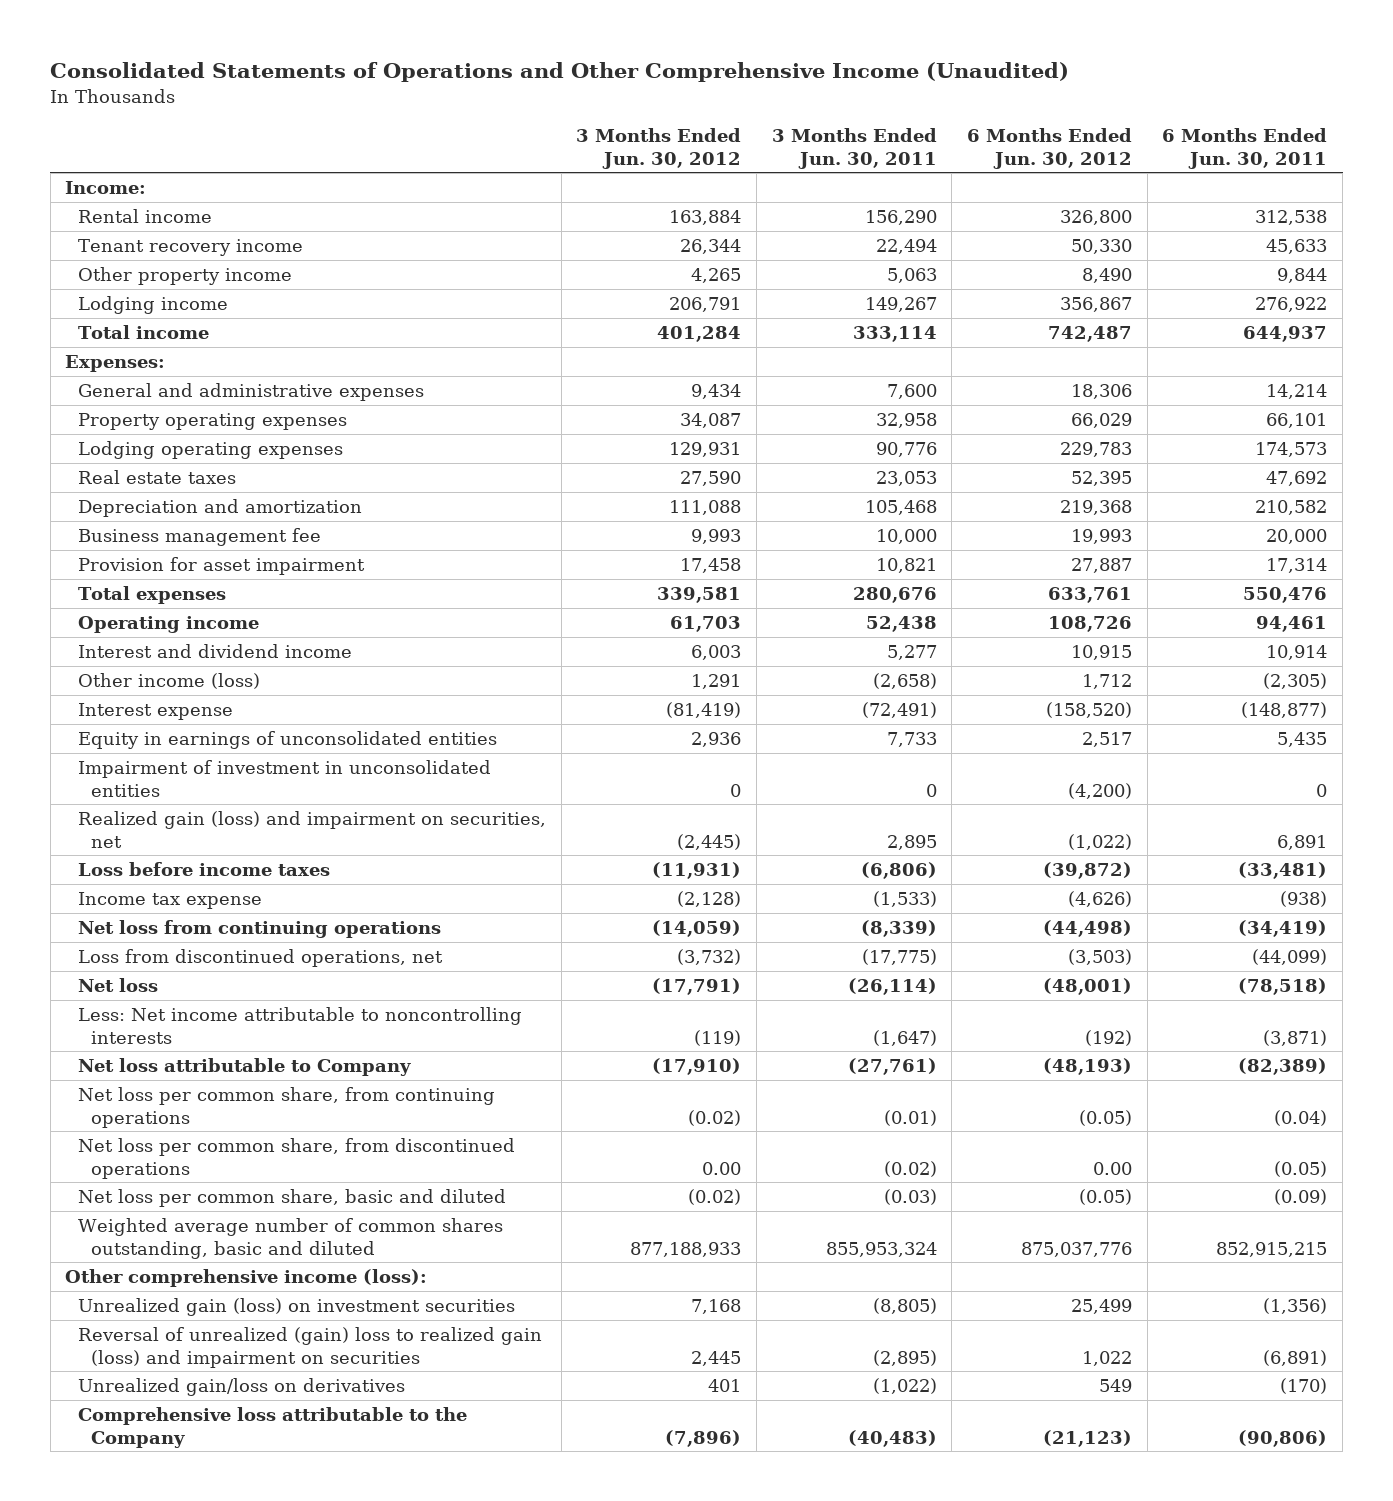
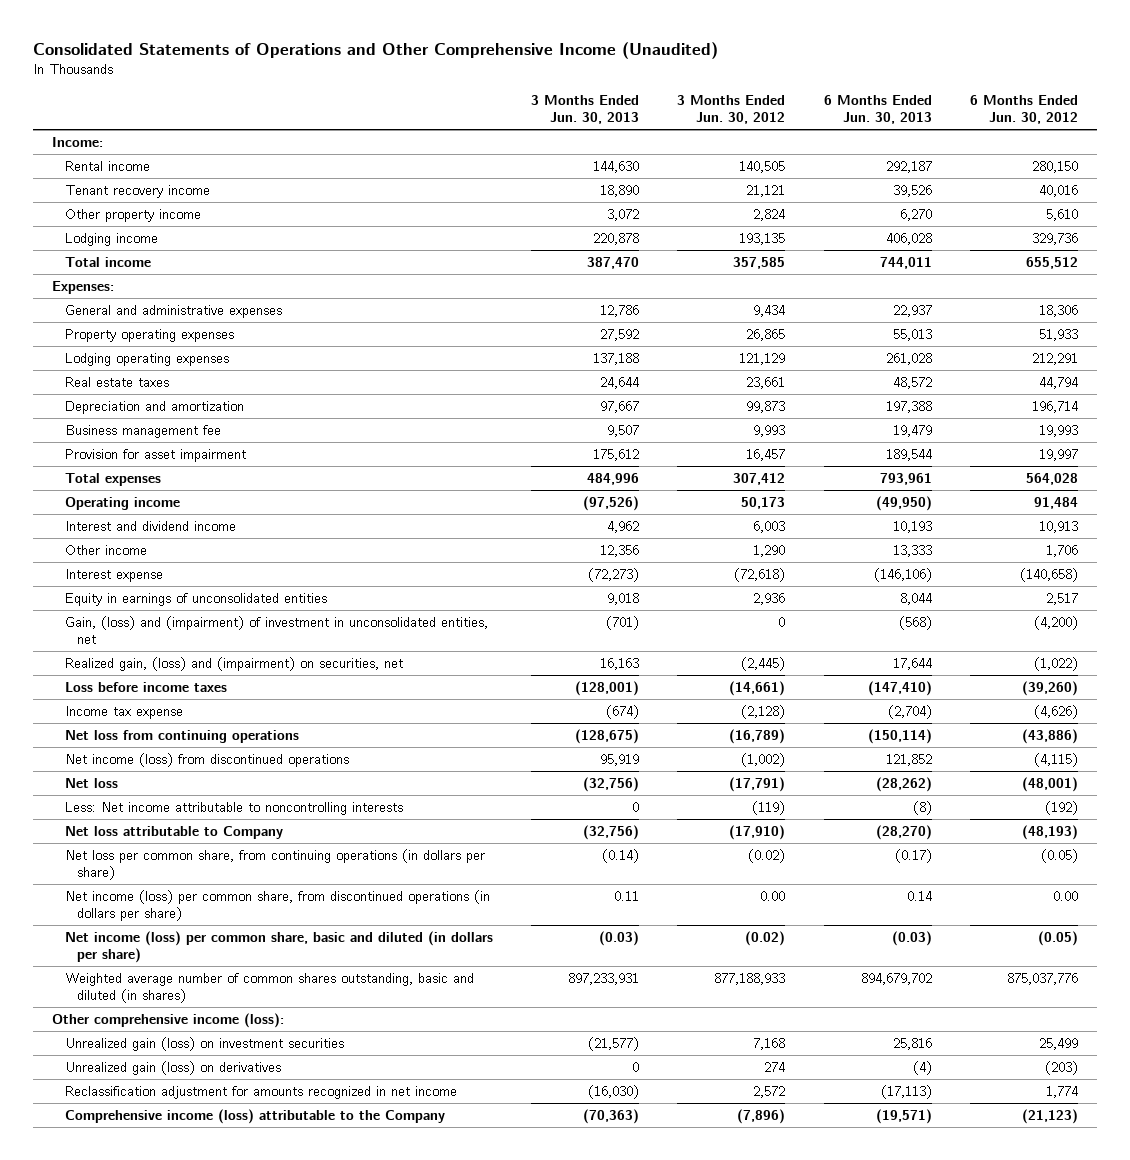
[771,128,937,169] 3 Months Ended Jun. 30, 2011 -> none
[1162,128,1328,169] 6 Months Ended Jun. 30, 2011 -> none
none -> [530,95,639,125] 3 Months Ended Jun. 30, 2013
none -> [823,95,932,125] 6 Months Ended Jun. 30, 2013
[669,210,742,226] 163,884 -> [739,160,786,173] 140,505
[1060,210,1133,226] 326,800 -> [1032,160,1079,173] 280,150
[680,239,742,255] 26,344 -> [746,184,786,197] 21,121
[1071,239,1133,255] 50,330 -> [1039,184,1079,197] 40,016
[691,268,742,284] 4,265 -> [753,208,786,221] 2,824
[1082,268,1133,284] 8,490 -> [1046,208,1079,221] 5,610
[669,297,742,313] 206,791 -> [739,232,786,245] 193,135
[1060,297,1133,313] 356,867 -> [1032,232,1079,245] 329,736
[657,326,742,343] 401,284 -> [733,256,786,269] 357,585
[1048,326,1133,343] 742,487 -> [1026,256,1079,269] 655,512
[680,413,742,429] 34,087 -> [746,328,786,341] 26,865
[1071,413,1133,429] 66,029 -> [1039,328,1079,341] 51,933
[669,442,742,458] 129,931 -> [739,352,786,365] 121,129
[1060,442,1133,458] 229,783 -> [1032,352,1079,365] 212,291
[680,471,742,487] 27,590 -> [746,376,786,389] 23,661
[1071,471,1133,487] 52,395 -> [1039,376,1079,389] 44,794
[669,500,742,516] 111,088 -> [746,400,786,413] 99,873
[1060,500,1133,516] 219,368 -> [1032,400,1079,413] 196,714
[680,558,742,574] 17,458 -> [746,448,786,461] 16,457
[1071,558,1133,574] 27,887 -> [1039,448,1079,461] 19,997
[657,587,742,604] 339,581 -> [733,472,786,485] 307,412
[1048,587,1133,604] 633,761 -> [1026,472,1079,485] 564,028
[670,616,742,633] 61,703 -> [741,496,786,509] 50,173
[1048,616,1133,633] 108,726 -> [1034,496,1079,509] 91,484
[1071,645,1133,661] 10,915 -> [1039,520,1079,533] 10,913
[78,673,261,690] Other income (loss) -> [64,544,147,555] Other income
[691,674,742,690] 1,291 -> [753,544,786,557] 1,290
[1082,674,1133,690] 1,712 -> [1046,544,1079,557] 1,706
[666,702,742,719] (81,419) -> [734,567,786,582] (72,618)
[1046,702,1133,719] (158,520) -> [1020,567,1079,582] (140,658)
[78,760,492,797] Impairment of investment in unconsolidated entities -> [64,615,488,644] Gain, (loss) and (impairment) of investment in unconsolidated entities, net
[78,811,547,848] Realized gain (loss) and impairment on securities, net -> [64,656,403,671] Realized gain, (loss) and (impairment) on securities, net
[652,862,742,880] (11,931) -> [729,680,786,696] (14,661)
[1043,862,1133,880] (39,872) -> [1022,680,1079,696] (39,260)
[652,920,742,938] (14,059) -> [729,728,786,744] (16,789)
[1043,920,1133,938] (44,498) -> [1022,728,1079,744] (43,886)
[78,949,444,968] Loss from discontinued operations, net -> [64,752,349,767] Net income (loss) from discontinued operations
[677,949,742,966] (3,732) -> [741,752,786,767] (1,002)
[1068,949,1133,966] (3,503) -> [1034,752,1079,767] (4,115)
[78,1087,496,1128] Net loss per common share, from continuing operations -> [64,848,485,880] Net loss per common share, from continuing operations (in dollars per share)
[78,1138,516,1179] Net loss per common share, from discontinued operations -> [64,889,490,921] Net income (loss) per common share, from discontinued operations (in dollars per share)
[78,1189,507,1208] Net loss per common share, basic and diluted -> [64,930,493,963] Net income (loss) per common share, basic and diluted (in dollars per share)
[78,1218,504,1259] Weighted average number of common shares outstanding, basic and diluted -> [64,972,474,1003] Weighted average number of common shares outstanding, basic and diluted (in shares)
[78,1327,543,1368] Reversal of unrealized (gain) loss to realized gain (loss) and impairment on securities -> none
[78,1378,406,1397] Unrealized gain/loss on derivatives -> [64,1060,281,1075] Unrealized gain (loss) on derivatives
[708,1379,742,1393] 401 -> [764,1061,786,1072] 274
[1099,1379,1133,1393] 549 -> [1045,1060,1079,1075] (203)
none -> [64,1085,457,1099] Reclassification adjustment for amounts recognized in net income
[78,1407,468,1448] Comprehensive loss attributable to the Company -> [64,1108,445,1124] Comprehensive income (loss) attributable to the Company

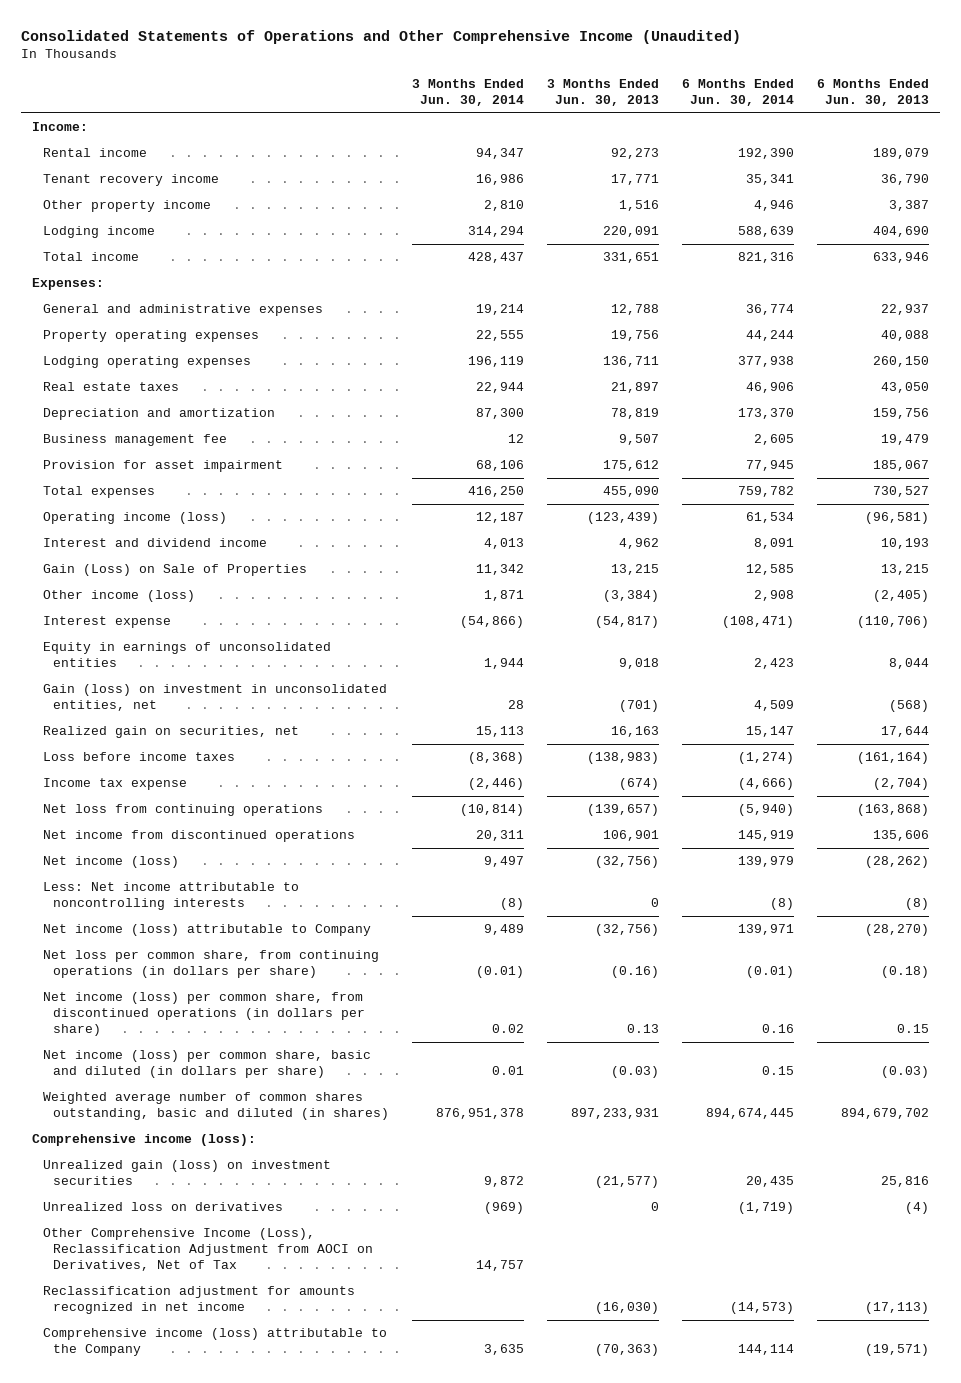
[677,95,786,125] 3 Months Ended Jun. 30, 2012 -> none
[970,95,1079,125] 6 Months Ended Jun. 30, 2012 -> none
none -> [412,79,525,107] 3 Months Ended Jun. 30, 2014
none -> [681,79,794,107] 6 Months Ended Jun. 30, 2014
[592,160,639,173] 144,630 -> [611,148,660,160] 92,273
[885,160,932,173] 292,187 -> [872,148,929,160] 189,079
[599,184,639,197] 18,890 -> [611,174,660,186] 17,771
[892,184,932,197] 39,526 -> [880,174,929,186] 36,790
[606,208,639,221] 3,072 -> [619,200,660,212] 1,516
[899,208,932,221] 6,270 -> [888,200,929,212] 3,387
[592,232,639,245] 220,878 -> [603,226,660,238] 220,091
[885,232,932,245] 406,028 -> [872,226,929,238] 404,690
[586,256,639,269] 387,470 -> [603,252,660,264] 331,651
[879,256,932,269] 744,011 -> [872,252,929,264] 633,946
[599,304,639,317] 12,786 -> [611,304,660,316] 12,788
[599,328,639,341] 27,592 -> [611,330,660,342] 19,756
[892,328,932,341] 55,013 -> [880,330,929,342] 40,088
[592,352,639,365] 137,188 -> [603,356,660,368] 136,711
[885,352,932,365] 261,028 -> [872,356,929,368] 260,150
[599,376,639,389] 24,644 -> [611,382,660,394] 21,897
[892,376,932,389] 48,572 -> [880,382,929,394] 43,050
[599,400,639,413] 97,667 -> [611,408,660,420] 78,819
[885,400,932,413] 197,388 -> [872,408,929,420] 159,756
[885,448,932,461] 189,544 -> [872,460,929,472] 185,067
[586,472,639,485] 484,996 -> [603,486,660,498] 455,090
[879,472,932,485] 793,961 -> [872,486,929,498] 730,527
[64,496,180,510] Operating income -> [42,512,227,525] Operating income (loss)
[582,495,639,511] (97,526) -> [587,512,660,525] (123,439)
[875,495,932,511] (49,950) -> [864,512,929,525] (96,581)
none -> [42,564,307,577] Gain (Loss) on Sale of Properties
[64,544,147,555] Other income -> [42,590,195,603] Other income (loss)
[599,544,639,557] 12,356 -> [603,590,660,603] (3,384)
[892,544,932,557] 13,333 -> [872,590,929,603] (2,405)
[587,567,639,582] (72,273) -> [595,616,660,629] (54,817)
[873,567,932,582] (146,106) -> [856,616,929,629] (110,706)
[64,615,488,644] Gain, (loss) and (impairment) of investment in unconsolidated entities, net -> [42,684,387,712] Gain (loss) on investment in unconsolidated entities, net
[64,656,403,671] Realized gain, (loss) and (impairment) on securities, net -> [42,726,299,739] Realized gain on securities, net
[574,680,639,696] (128,001) -> [587,752,660,765] (138,983)
[867,680,932,696] (147,410) -> [856,752,929,765] (161,164)
[574,728,639,744] (128,675) -> [587,804,660,817] (139,657)
[867,728,932,744] (150,114) -> [856,804,929,817] (163,868)
[64,752,349,767] Net income (loss) from discontinued operations -> [42,830,355,843] Net income from discontinued operations
[599,753,639,766] 95,919 -> [603,830,660,842] 106,901
[885,753,932,766] 121,852 -> [872,830,929,842] 135,606
[64,777,118,788] Net loss -> [42,856,179,869] Net income (loss)
[64,825,283,839] Net loss attributable to Company -> [42,924,371,937] Net income (loss) attributable to Company
[601,848,639,863] (0.14) -> [611,966,660,979] (0.16)
[894,848,932,863] (0.17) -> [880,966,929,979] (0.18)
[613,890,639,901] 0.11 -> [627,1024,660,1034] 0.13
[906,890,932,901] 0.14 -> [896,1024,929,1034] 0.15
[51,1012,284,1028] Other comprehensive income (loss): -> [32,1134,257,1147] Comprehensive income (loss):
[64,1060,281,1075] Unrealized gain (loss) on derivatives -> [42,1202,283,1212] Unrealized loss on derivatives
none -> [42,1228,374,1272] Other Comprehensive Income (Loss), Reclassification Adjustment from AOCI on Derivatives, Net of Tax

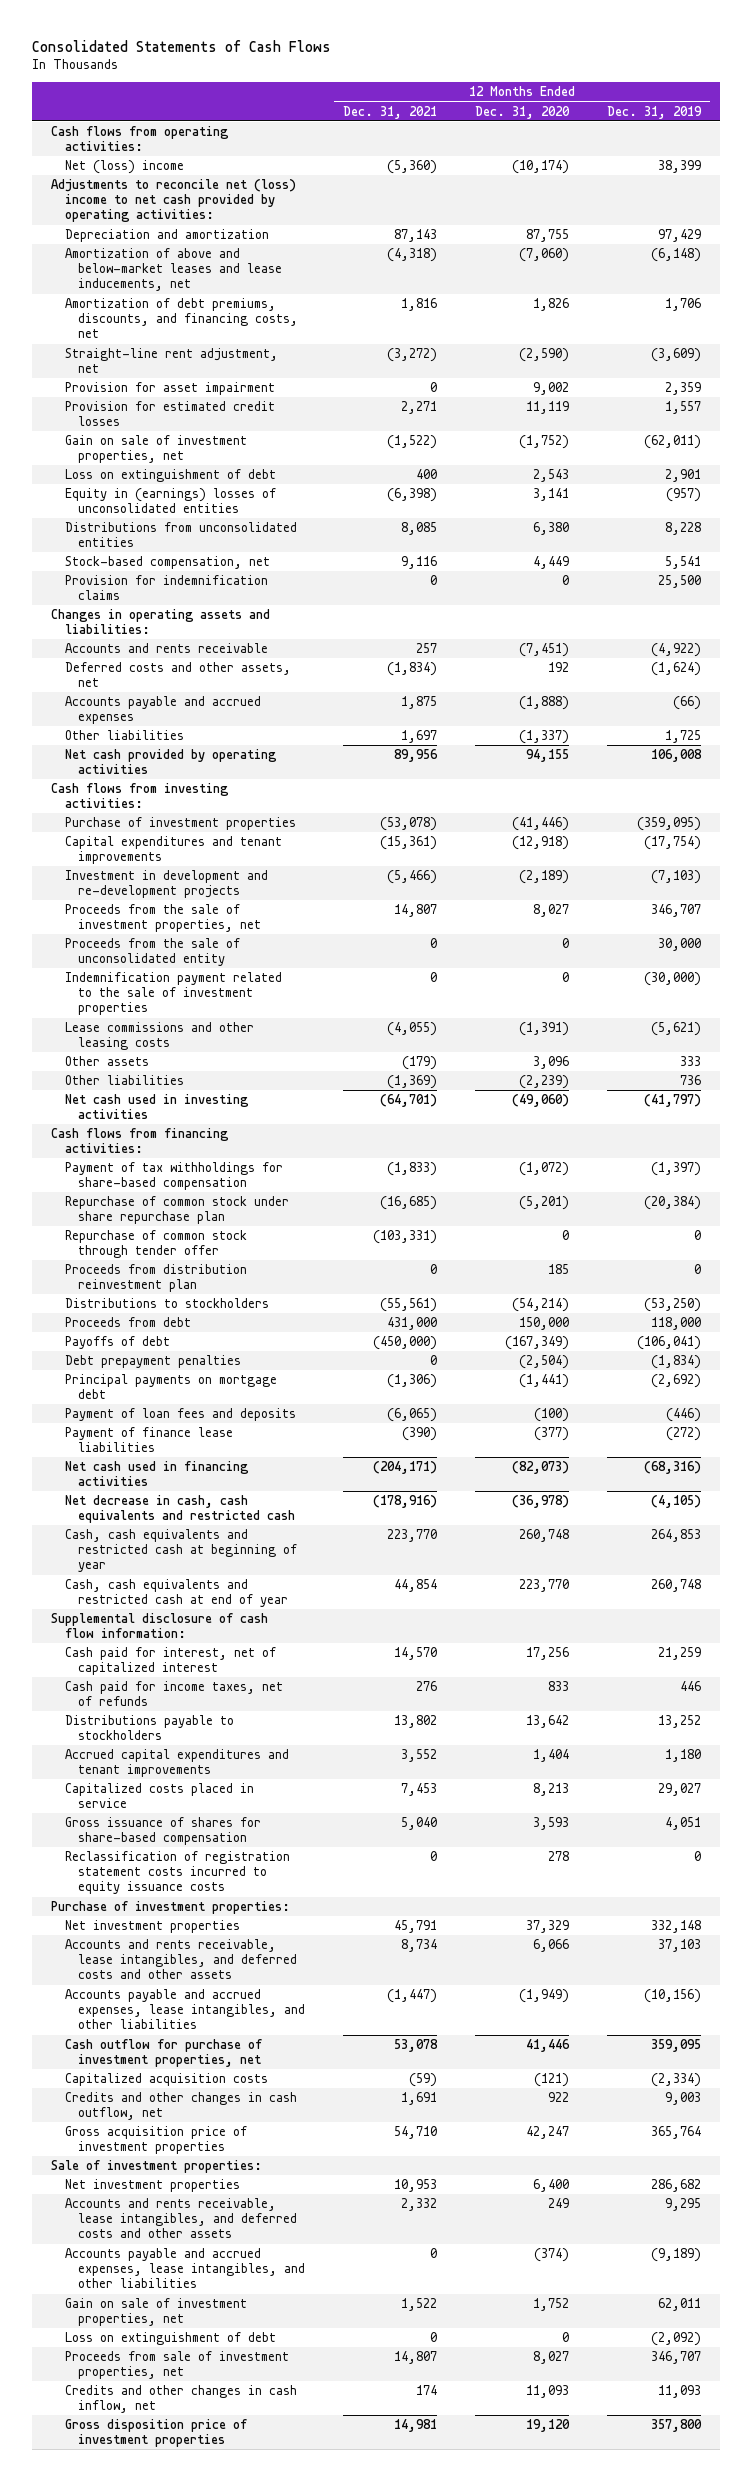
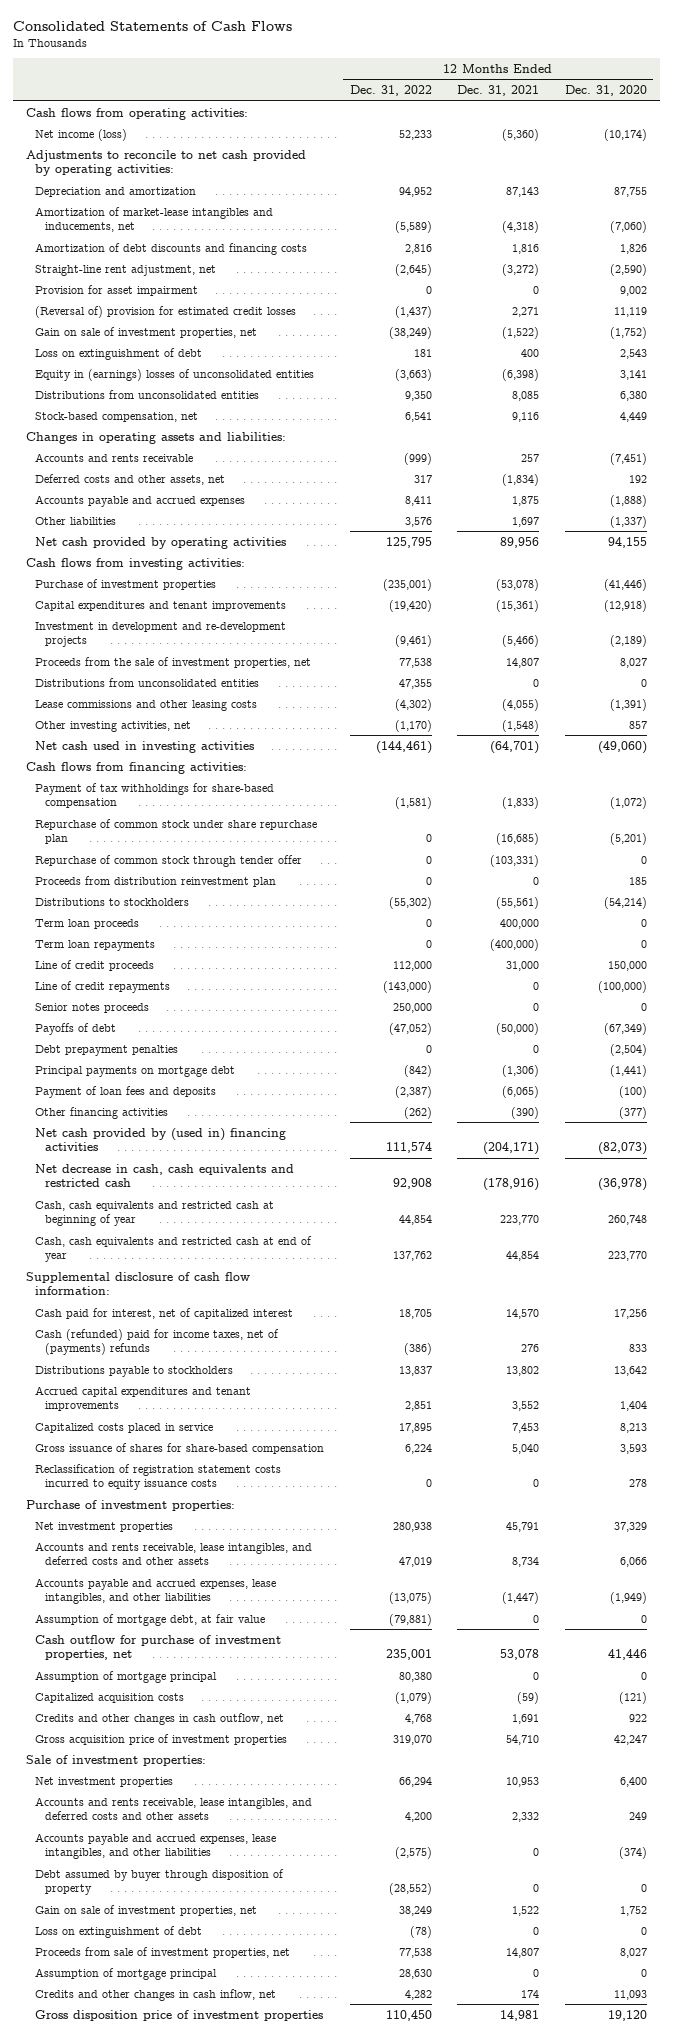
[606,105,702,119] Dec. 31, 2019 -> none
none -> [349,85,432,97] Dec. 31, 2022
[64,160,184,175] Net (loss) income -> [35,128,128,141] Net income (loss)
[51,179,297,223] Adjustments to reconcile net (loss) income to net cash provided by operating activities: -> [25,149,306,176] Adjustments to reconcile to net cash provided by operating activities:
[64,248,283,292] Amortization of above and below-market leases and lease inducements, net -> [35,206,274,232] Amortization of market-lease intangibles and inducements, net
[64,298,299,339] Amortization of debt premiums, discounts, and financing costs, net -> [35,242,308,255] Amortization of debt discounts and financing costs
[64,401,275,427] Provision for estimated credit losses -> [35,305,297,318] (Reversal of) provision for estimated credit losses
[64,575,268,601] Provision for indemnification claims -> none
[64,938,240,967] Proceeds from the sale of unconsolidated entity -> none
[64,972,282,1016] Indemnification payment related to the sale of investment properties -> none
none -> [35,677,260,687] Distributions from unconsolidated entities
[64,1075,184,1086] Other liabilities -> none
[64,1056,149,1067] Other assets -> [35,720,192,732] Other investing activities, net
[402,1056,438,1071] (179) -> [502,719,540,732] (1,548)
[532,1056,569,1070] 3,096 -> [628,720,647,729] 857
[64,1317,191,1328] Proceeds from debt -> [35,918,140,929] Term loan proceeds
[387,1317,438,1331] 431,000 -> [500,918,540,929] 400,000
[518,1317,569,1331] 150,000 -> [640,918,647,927] 0
none -> [35,939,156,951] Term loan repayments
none -> [35,959,155,971] Line of credit proceeds
none -> [35,980,171,993] Line of credit repayments
none -> [35,1002,150,1013] Senior notes proceeds
[373,1336,438,1351] (450,000) -> [496,1022,540,1035] (50,000)
[504,1336,569,1351] (167,349) -> [603,1022,647,1035] (67,349)
[64,1427,233,1453] Payment of finance lease liabilities -> [35,1106,169,1119] Other financing activities
[64,1461,249,1487] Net cash used in financing activities -> [35,1127,287,1151] Net cash provided by (used in) financing activities
[64,1681,283,1707] Cash paid for income taxes, net of refunds -> [35,1328,280,1355] Cash (refunded) paid for income taxes, net of (payments) refunds
none -> [35,1613,266,1626] Assumption of mortgage debt, at fair value
none -> [35,1670,218,1683] Assumption of mortgage principal
none -> [35,1868,285,1895] Debt assumed by buyer through disposition of property
none -> [35,1967,218,1980] Assumption of mortgage principal

